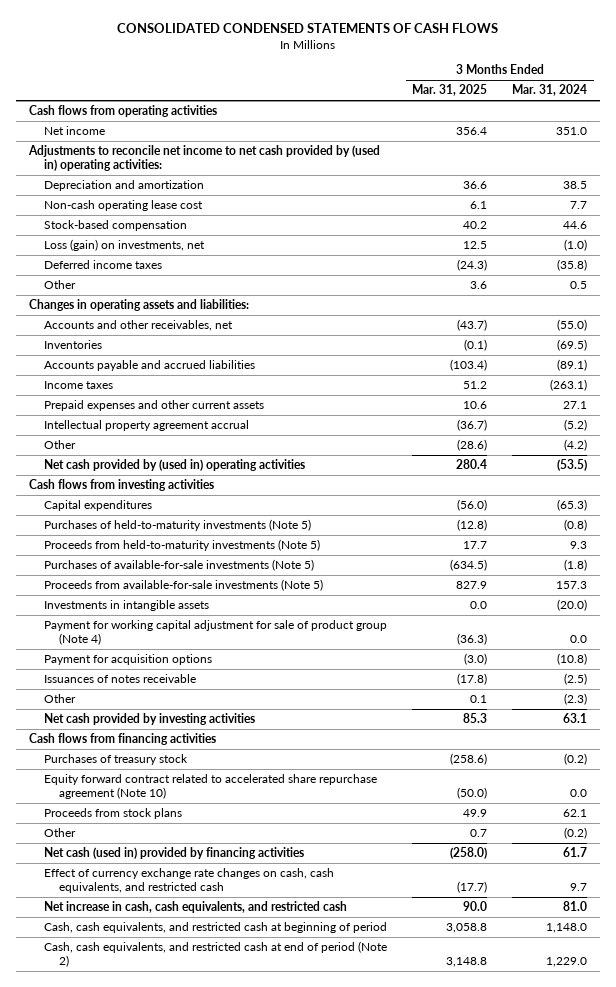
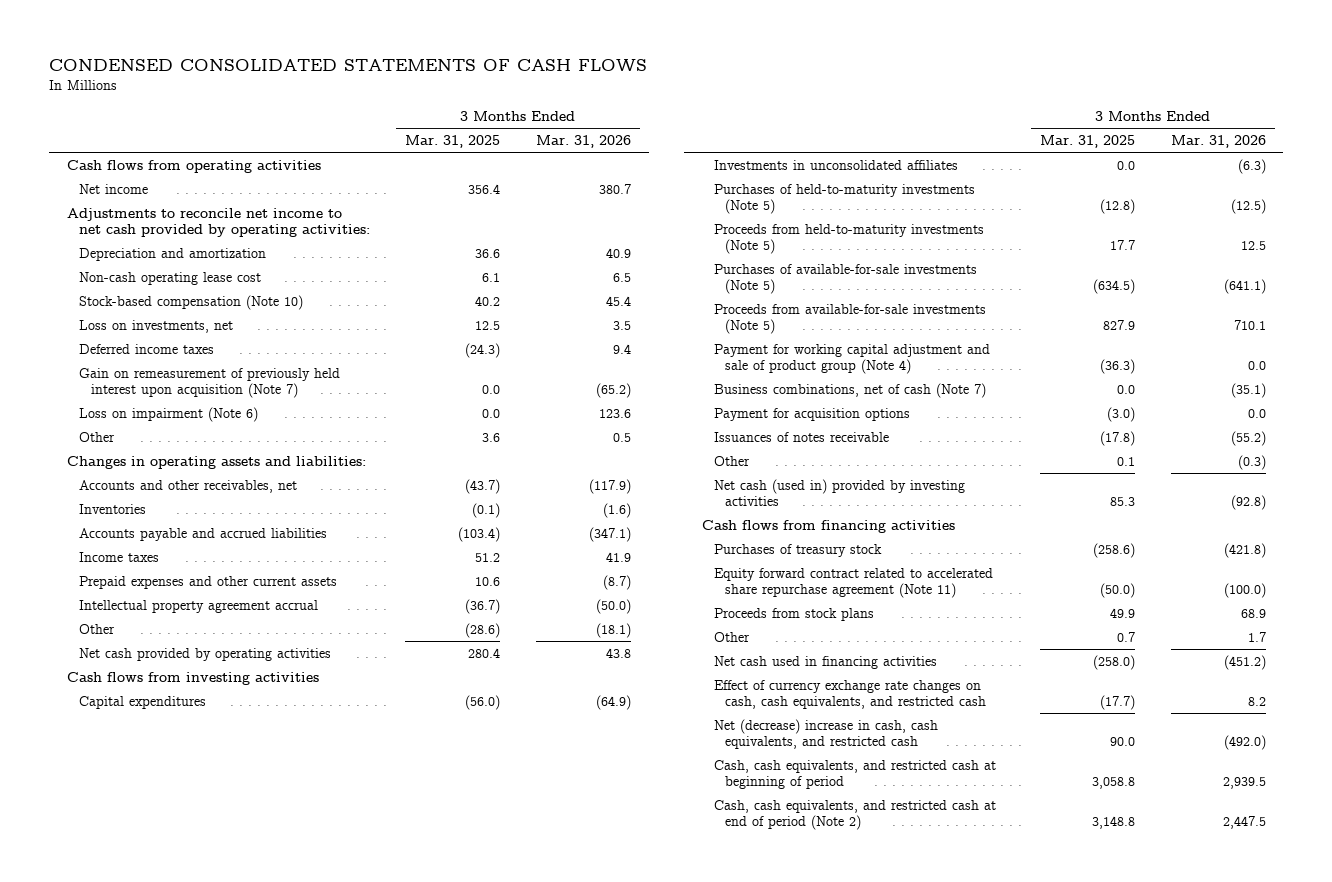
[116,23,498,34] CONSOLIDATED CONDENSED STATEMENTS OF CASH FLOWS -> [49,59,648,72] CONDENSED CONSOLIDATED STATEMENTS OF CASH FLOWS
[512,84,588,97] Mar. 31, 2024 -> none
none -> [535,135,631,149] Mar. 31, 2026
[27,145,380,172] Adjustments to reconcile net income to net cash provided by (used in) operating activities: -> [66,207,370,238] Adjustments to reconcile net income to net cash provided by operating activities:
[43,220,187,232] Stock-based compensation -> [78,294,303,310] Stock-based compensation (Note 10)
[43,239,205,252] Loss (gain) on investments, net -> [78,319,233,333] Loss on investments, net
none -> [78,367,340,399] Gain on remeasurement of previously held interest upon acquisition (Note 7)
none -> [78,406,258,422] Loss on impairment (Note 6)
[43,459,305,472] Net cash provided by (used in) operating activities -> [78,647,331,661] Net cash provided by operating activities
none -> [713,159,958,170] Investments in unconsolidated affiliates
[43,600,209,612] Investments in intangible assets -> none
[43,620,387,646] Payment for working capital adjustment for sale of product group (Note 4) -> [713,343,990,375] Payment for working capital adjustment and sale of product group (Note 4)
none -> [713,382,986,398] Business combinations, net of cash (Note 7)
[43,713,255,726] Net cash provided by investing activities -> [713,478,965,507] Net cash (used in) provided by investing activities
[43,774,377,800] Equity forward contract related to accelerated share repurchase agreement (Note 10) -> [713,567,993,599] Equity forward contract related to accelerated share repurchase agreement (Note 11)
[43,847,304,860] Net cash (used in) provided by financing activities -> [713,655,937,669] Net cash used in financing activities
[43,901,347,914] Net increase in cash, cash equivalents, and restricted cash -> [713,718,938,750] Net (decrease) increase in cash, cash equivalents, and restricted cash

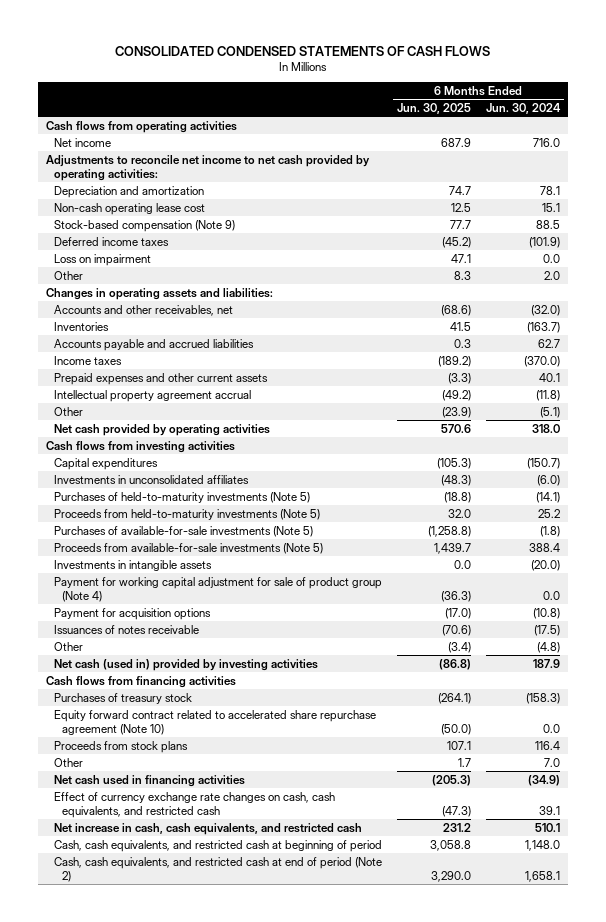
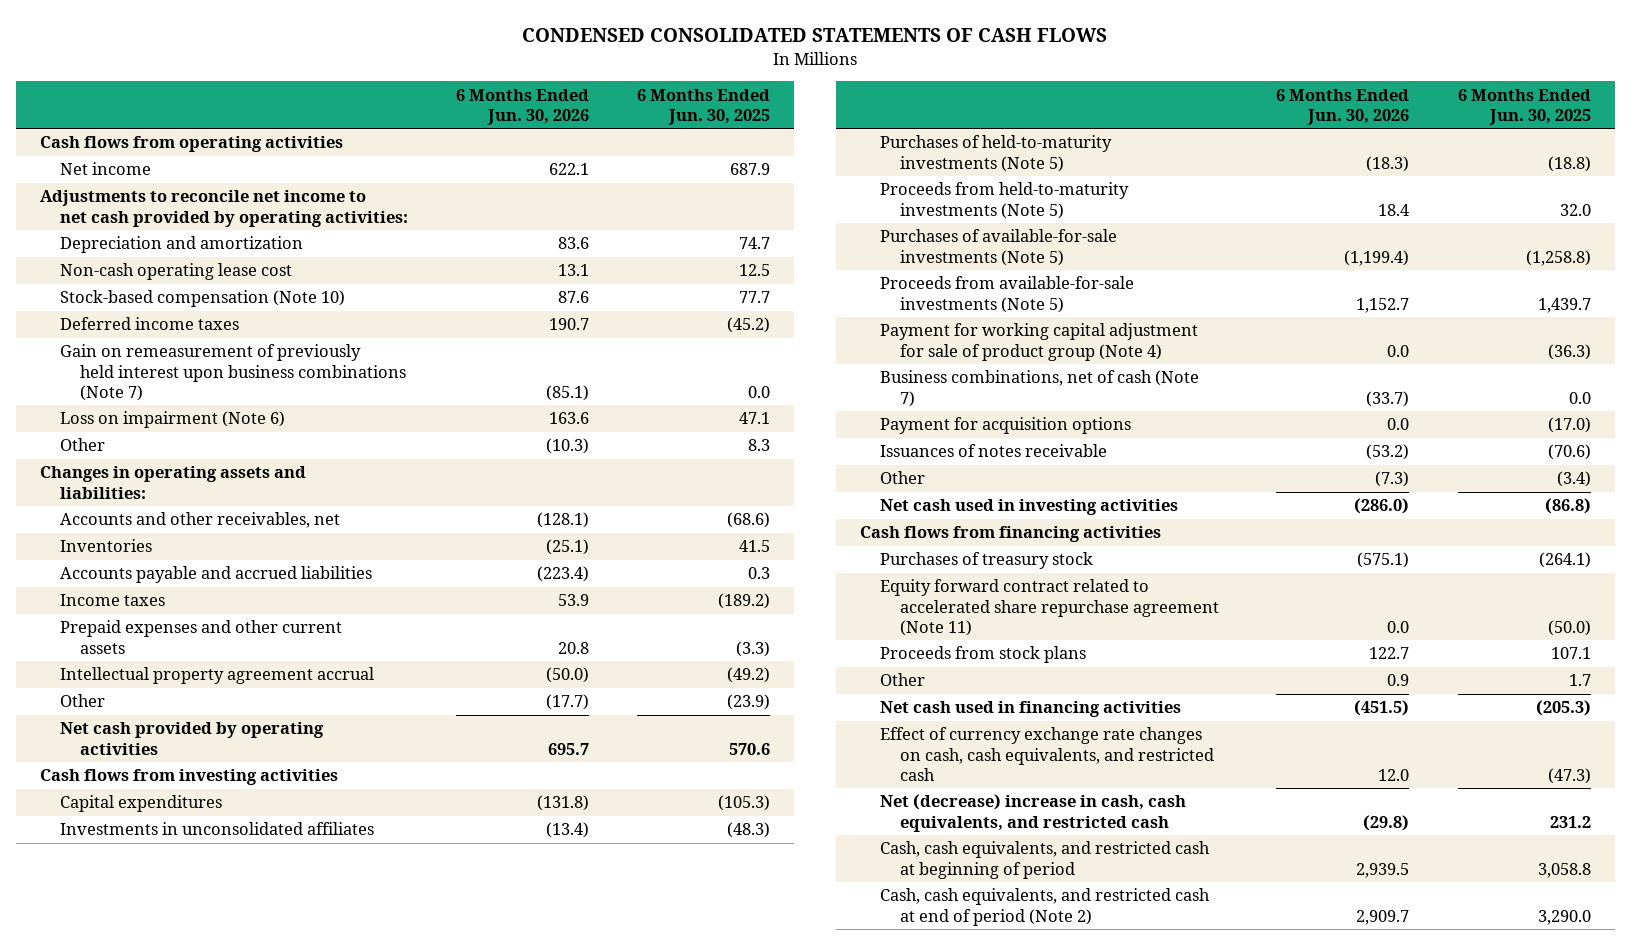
[114,45,490,56] CONSOLIDATED CONDENSED STATEMENTS OF CASH FLOWS -> [522,27,1108,42] CONDENSED CONSOLIDATED STATEMENTS OF CASH FLOWS
[486,102,562,114] Jun. 30, 2024 -> none
none -> [456,88,590,125] 6 Months Ended Jun. 30, 2026
[53,219,235,232] Stock-based compensation (Note 9) -> [60,290,346,308] Stock-based compensation (Note 10)
none -> [60,344,407,401] Gain on remeasurement of previously held interest upon business combinations (Note 7)
[53,253,151,266] Loss on impairment -> [60,411,286,429] Loss on impairment (Note 6)
[53,559,212,571] Investments in intangible assets -> none
none -> [880,370,1200,407] Business combinations, net of cash (Note 7)
[53,658,318,671] Net cash (used in) provided by investing activities -> [880,499,1179,516] Net cash used in investing activities
[53,709,376,736] Equity forward contract related to accelerated share repurchase agreement (Note 10) -> [880,579,1220,636] Equity forward contract related to accelerated share repurchase agreement (Note 11)
[53,822,362,835] Net increase in cash, cash equivalents, and restricted cash -> [880,794,1187,832] Net (decrease) increase in cash, cash equivalents, and restricted cash

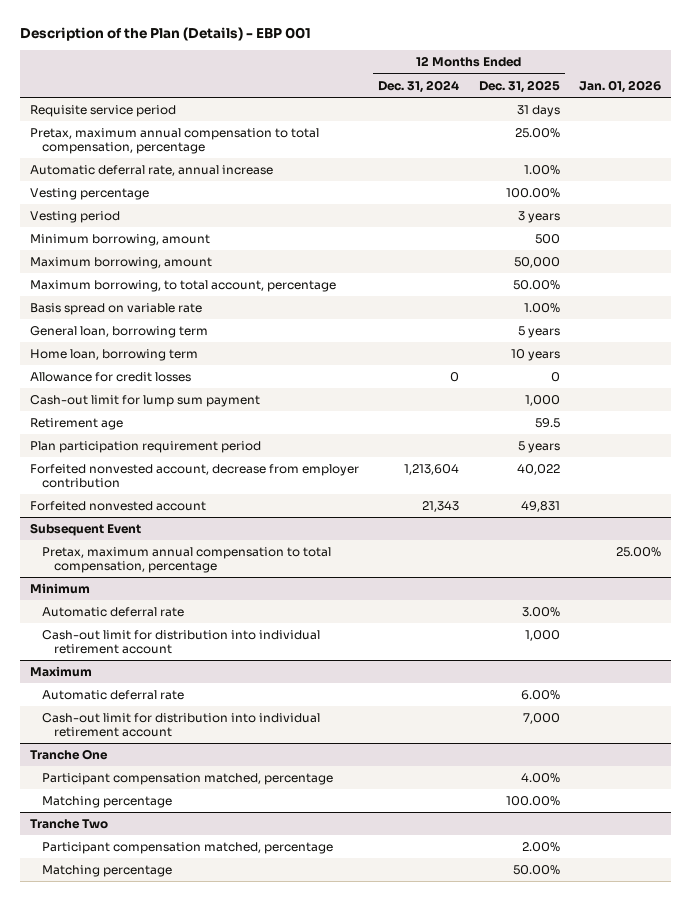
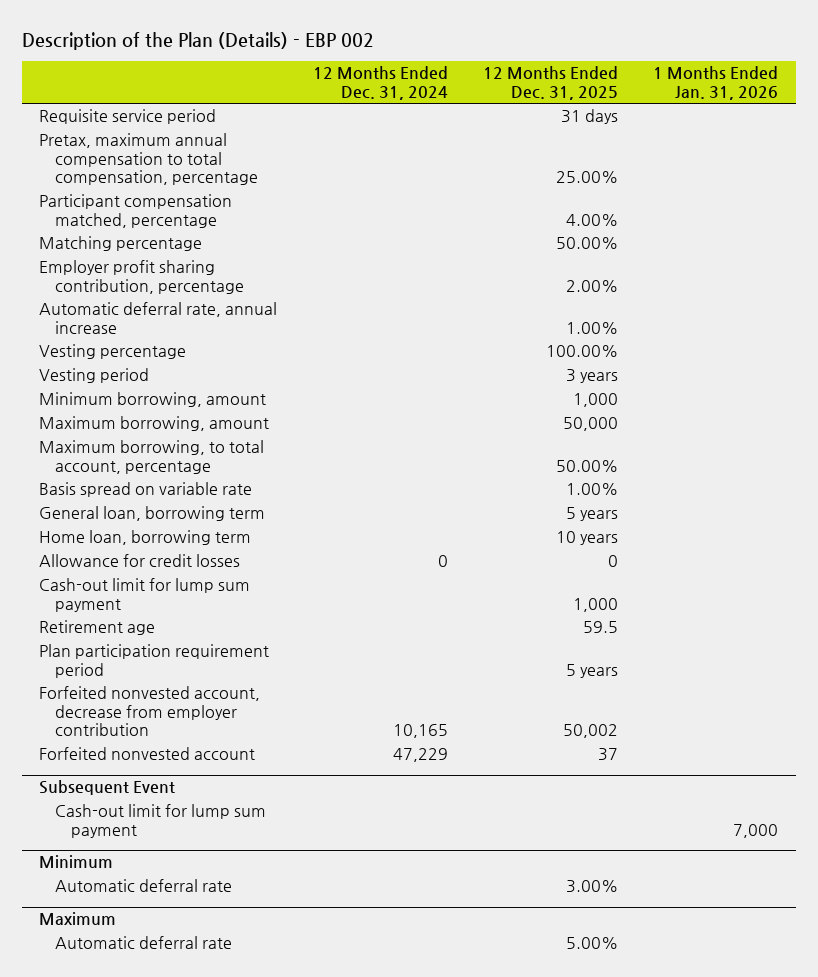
[19,27,311,42] Description of the Plan (Details) - EBP 001 -> [21,31,374,50] Description of the Plan (Details) - EBP 002
[579,79,662,93] Jan. 01, 2026 -> none
none -> [653,66,779,100] 1 Months Ended Jan. 31, 2026
none -> [39,194,233,228] Participant compensation matched, percentage
none -> [39,236,203,252] Matching percentage
none -> [39,260,245,294] Employer profit sharing contribution, percentage
[534,234,560,245] 500 -> [573,393,619,408] 1,000
[404,464,460,476] 1,213,604 -> [392,724,448,739] 10,165
[516,464,560,476] 40,022 -> [563,724,619,739] 50,002
[422,501,460,513] 21,343 -> [392,748,448,763] 47,229
[520,501,560,513] 49,831 -> [598,748,619,762] 37
[41,547,331,573] Pretax, maximum annual compensation to total compensation, percentage -> none
none -> [55,804,267,838] Cash-out limit for lump sum payment
[41,630,320,654] Cash-out limit for distribution into individual retirement account -> none
[41,713,320,737] Cash-out limit for distribution into individual retirement account -> none
[29,749,108,761] Tranche One -> none
[41,773,333,786] Participant compensation matched, percentage -> none
[41,796,172,809] Matching percentage -> none
[29,819,108,830] Tranche Two -> none
[41,842,333,855] Participant compensation matched, percentage -> none
[41,865,172,878] Matching percentage -> none
[520,690,560,701] 6.00% -> [566,937,619,950] 5.00%

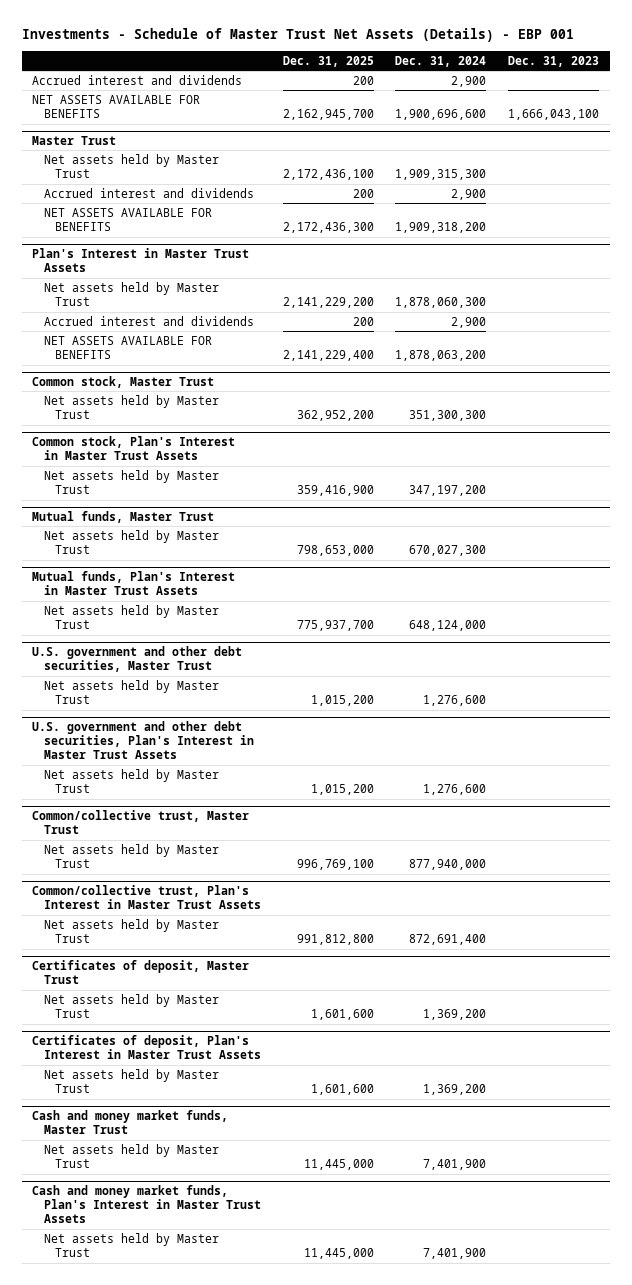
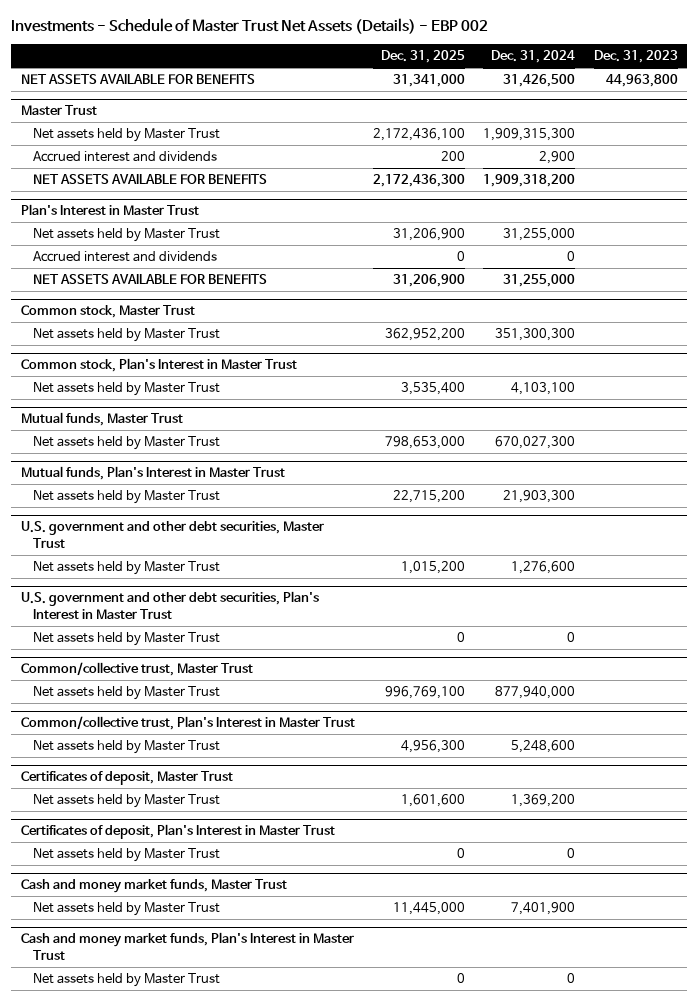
[21,28,574,43] Investments - Schedule of Master Trust Net Assets (Details) - EBP 001 -> [11,18,489,35] Investments - Schedule of Master Trust Net Assets (Details) - EBP 002
[32,74,243,85] Accrued interest and dividends -> none
[282,108,374,120] 2,162,945,700 -> [392,74,465,88] 31,341,000
[395,108,487,120] 1,900,696,600 -> [503,74,576,88] 31,426,500
[508,108,600,120] 1,666,043,100 -> [605,74,678,88] 44,963,800
[32,247,250,273] Plan's Interest in Master Trust Assets -> [20,204,199,216] Plan's Interest in Master Trust
[282,296,374,308] 2,141,229,200 -> [392,228,465,242] 31,206,900
[395,296,487,308] 1,878,060,300 -> [503,228,576,242] 31,255,000
[352,316,374,326] 200 -> [456,251,465,262] 0
[451,316,487,328] 2,900 -> [567,251,576,262] 0
[282,349,374,361] 2,141,229,400 -> [392,274,465,288] 31,206,900
[395,349,487,361] 1,878,063,200 -> [503,274,576,288] 31,255,000
[32,435,236,461] Common stock, Plan's Interest in Master Trust Assets -> [20,358,297,373] Common stock, Plan's Interest in Master Trust
[296,484,374,496] 359,416,900 -> [400,382,465,396] 3,535,400
[409,484,487,496] 347,197,200 -> [511,382,576,396] 4,103,100
[32,570,236,596] Mutual funds, Plan's Interest in Master Trust Assets -> [20,466,285,481] Mutual funds, Plan's Interest in Master Trust
[296,619,374,631] 775,937,700 -> [392,490,465,504] 22,715,200
[409,619,487,631] 648,124,000 -> [503,490,576,504] 21,903,300
[32,720,254,760] U.S. government and other debt securities, Plan's Interest in Master Trust Assets -> [20,591,319,619] U.S. government and other debt securities, Plan's Interest in Master Trust
[310,783,374,795] 1,015,200 -> [456,632,465,643] 0
[423,783,487,795] 1,276,600 -> [567,632,576,643] 0
[32,884,261,910] Common/collective trust, Plan's Interest in Master Trust Assets -> [20,716,355,731] Common/collective trust, Plan's Interest in Master Trust
[296,933,374,945] 991,812,800 -> [400,740,465,754] 4,956,300
[409,933,487,945] 872,691,400 -> [511,740,576,754] 5,248,600
[32,1034,261,1060] Certificates of deposit, Plan's Interest in Master Trust Assets -> [20,824,335,840] Certificates of deposit, Plan's Interest in Master Trust
[310,1083,374,1095] 1,601,600 -> [456,848,465,859] 0
[423,1083,487,1095] 1,369,200 -> [567,848,576,859] 0
[32,1184,261,1224] Cash and money market funds, Plan's Interest in Master Trust Assets -> [20,932,354,960] Cash and money market funds, Plan's Interest in Master Trust
[303,1247,374,1259] 11,445,000 -> [456,973,465,984] 0
[423,1247,487,1259] 7,401,900 -> [567,973,576,984] 0

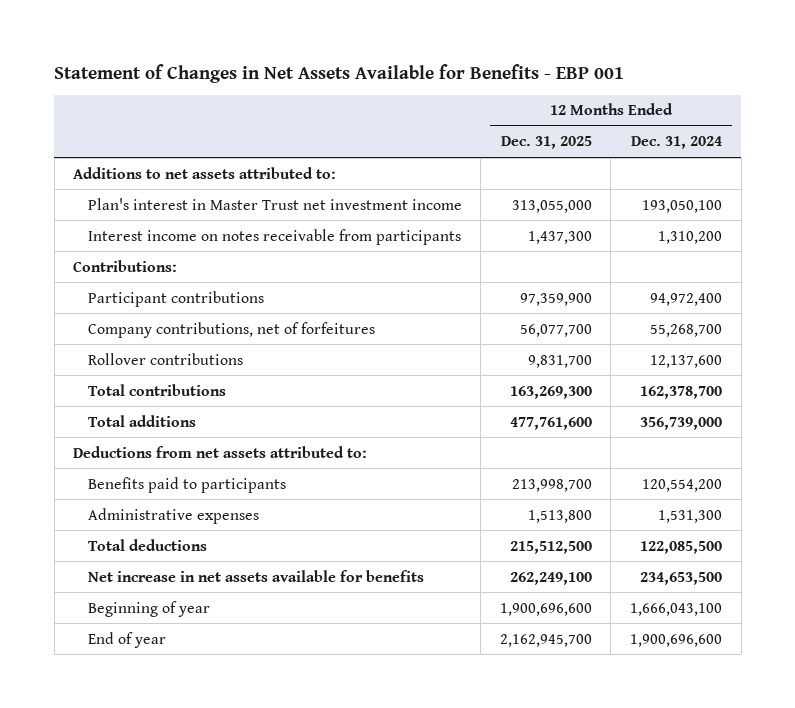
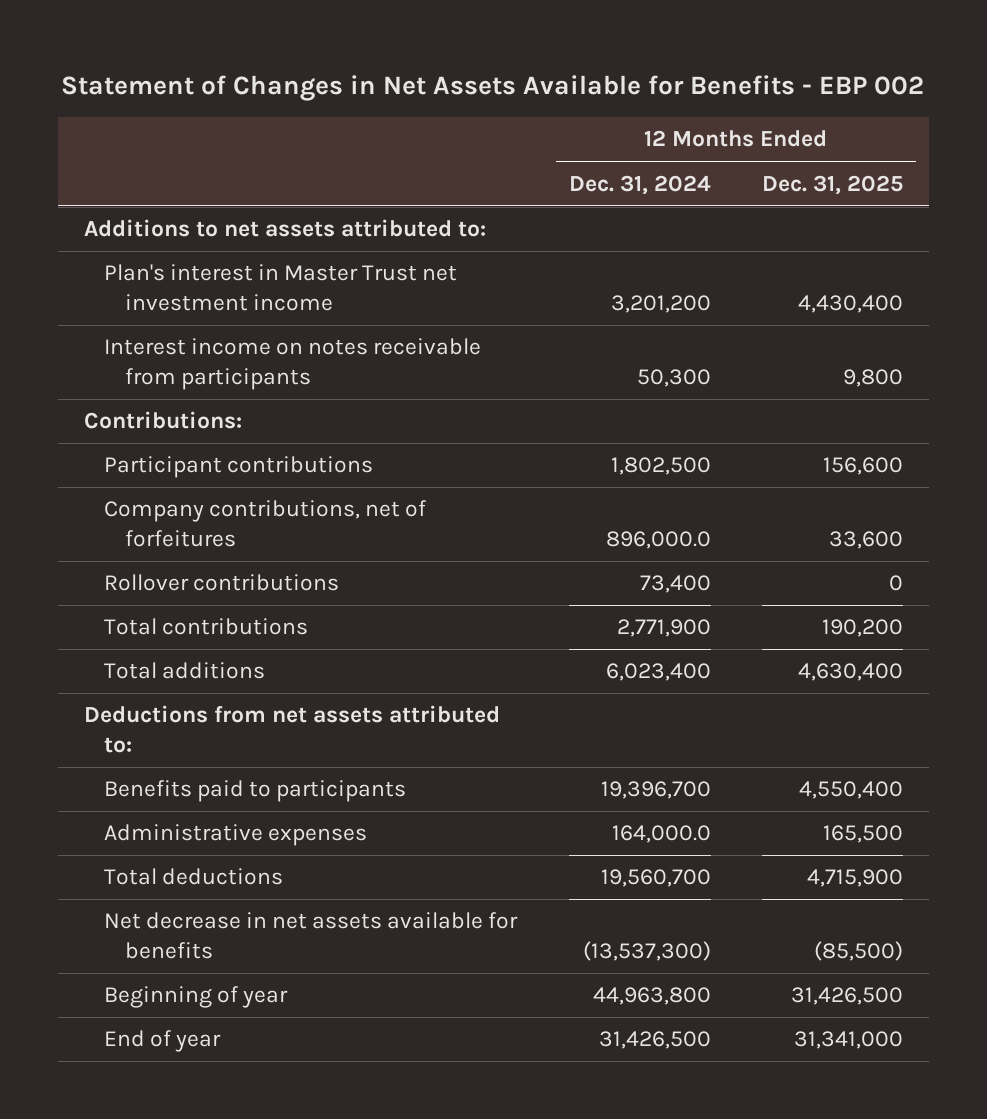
[54,63,625,83] Statement of Changes in Net Assets Available for Benefits - EBP 001 -> [61,74,925,101] Statement of Changes in Net Assets Available for Benefits - EBP 002
[511,199,592,213] 313,055,000 -> [798,295,904,314] 4,430,400
[642,199,723,213] 193,050,100 -> [610,295,711,314] 3,201,200
[527,230,592,244] 1,437,300 -> [843,369,904,388] 9,800
[658,230,723,244] 1,310,200 -> [636,369,711,388] 50,300
[519,292,592,306] 97,359,900 -> [823,457,904,476] 156,600
[650,292,723,306] 94,972,400 -> [610,457,711,476] 1,802,500
[519,323,592,337] 56,077,700 -> [829,531,904,550] 33,600
[650,323,723,337] 55,268,700 -> [605,531,711,550] 896,000.0
[527,354,592,368] 9,831,700 -> [889,575,904,592] 0
[650,354,723,368] 12,137,600 -> [639,575,711,594] 73,400
[509,385,592,399] 163,269,300 -> [822,619,904,638] 190,200
[640,385,723,399] 162,378,700 -> [616,619,711,638] 2,771,900
[509,416,592,430] 477,761,600 -> [798,663,904,682] 4,630,400
[640,416,723,430] 356,739,000 -> [605,663,711,682] 6,023,400
[511,478,592,492] 213,998,700 -> [799,781,904,800] 4,550,400
[642,478,723,492] 120,554,200 -> [600,781,711,800] 19,396,700
[527,509,592,523] 1,513,800 -> [823,825,904,844] 165,500
[658,509,723,523] 1,531,300 -> [611,825,711,844] 164,000.0
[509,540,592,554] 215,512,500 -> [807,869,904,888] 4,715,900
[640,540,723,554] 122,085,500 -> [600,869,711,888] 19,560,700
[87,569,424,582] Net increase in net assets available for benefits -> [104,912,519,960] Net decrease in net assets available for benefits
[509,571,592,585] 262,249,100 -> [814,941,904,962] (85,500)
[640,571,723,585] 234,653,500 -> [582,941,711,962] (13,537,300)
[499,602,592,616] 1,900,696,600 -> [791,987,904,1006] 31,426,500
[630,602,723,616] 1,666,043,100 -> [592,987,711,1006] 44,963,800
[499,633,592,647] 2,162,945,700 -> [794,1031,904,1050] 31,341,000
[630,633,723,647] 1,900,696,600 -> [598,1031,711,1050] 31,426,500

